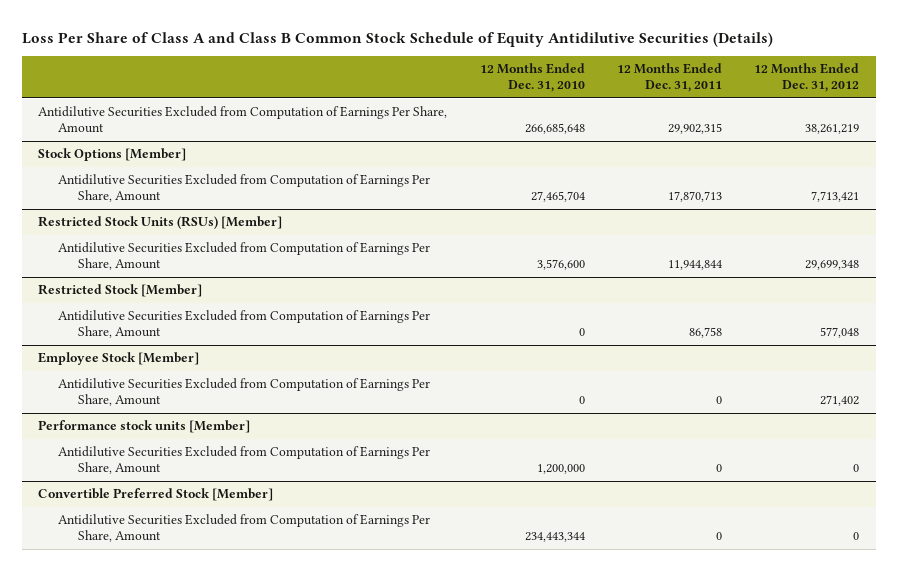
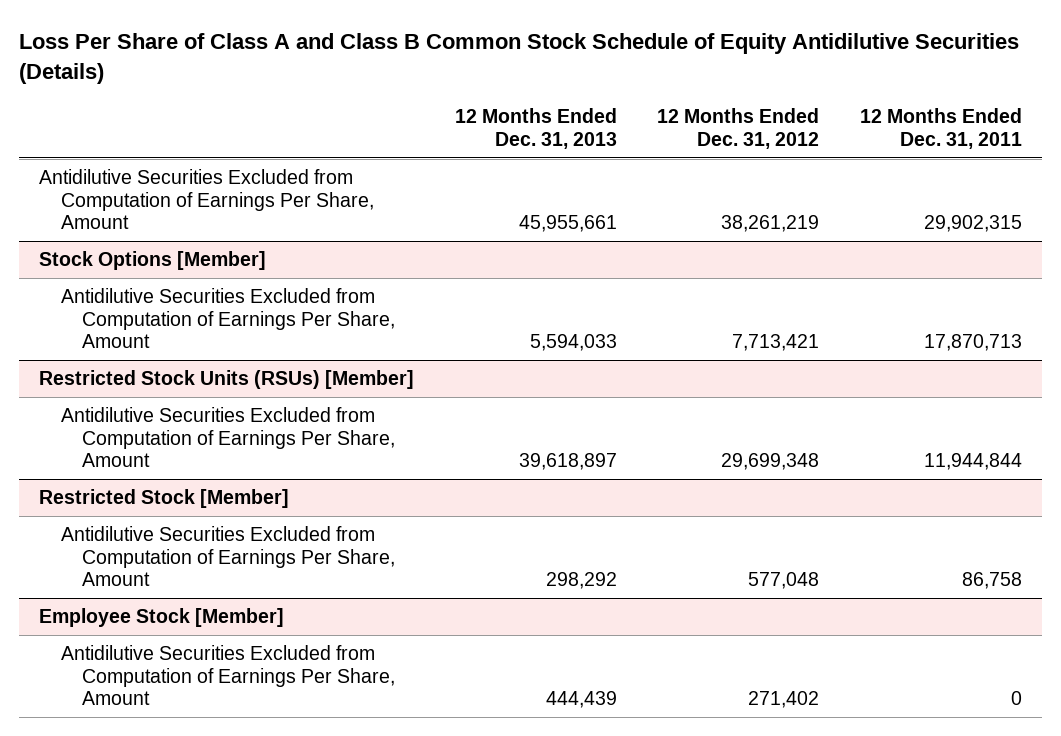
[479,63,585,93] 12 Months Ended Dec. 31, 2010 -> none
none -> [454,108,617,149] 12 Months Ended Dec. 31, 2013
[38,420,251,434] Performance stock units [Member] -> none
[58,446,431,475] Antidilutive Securities Excluded from Computation of Earnings Per Share, Amount -> none
[38,488,274,502] Convertible Preferred Stock [Member] -> none
[58,514,431,543] Antidilutive Securities Excluded from Computation of Earnings Per Share, Amount -> none

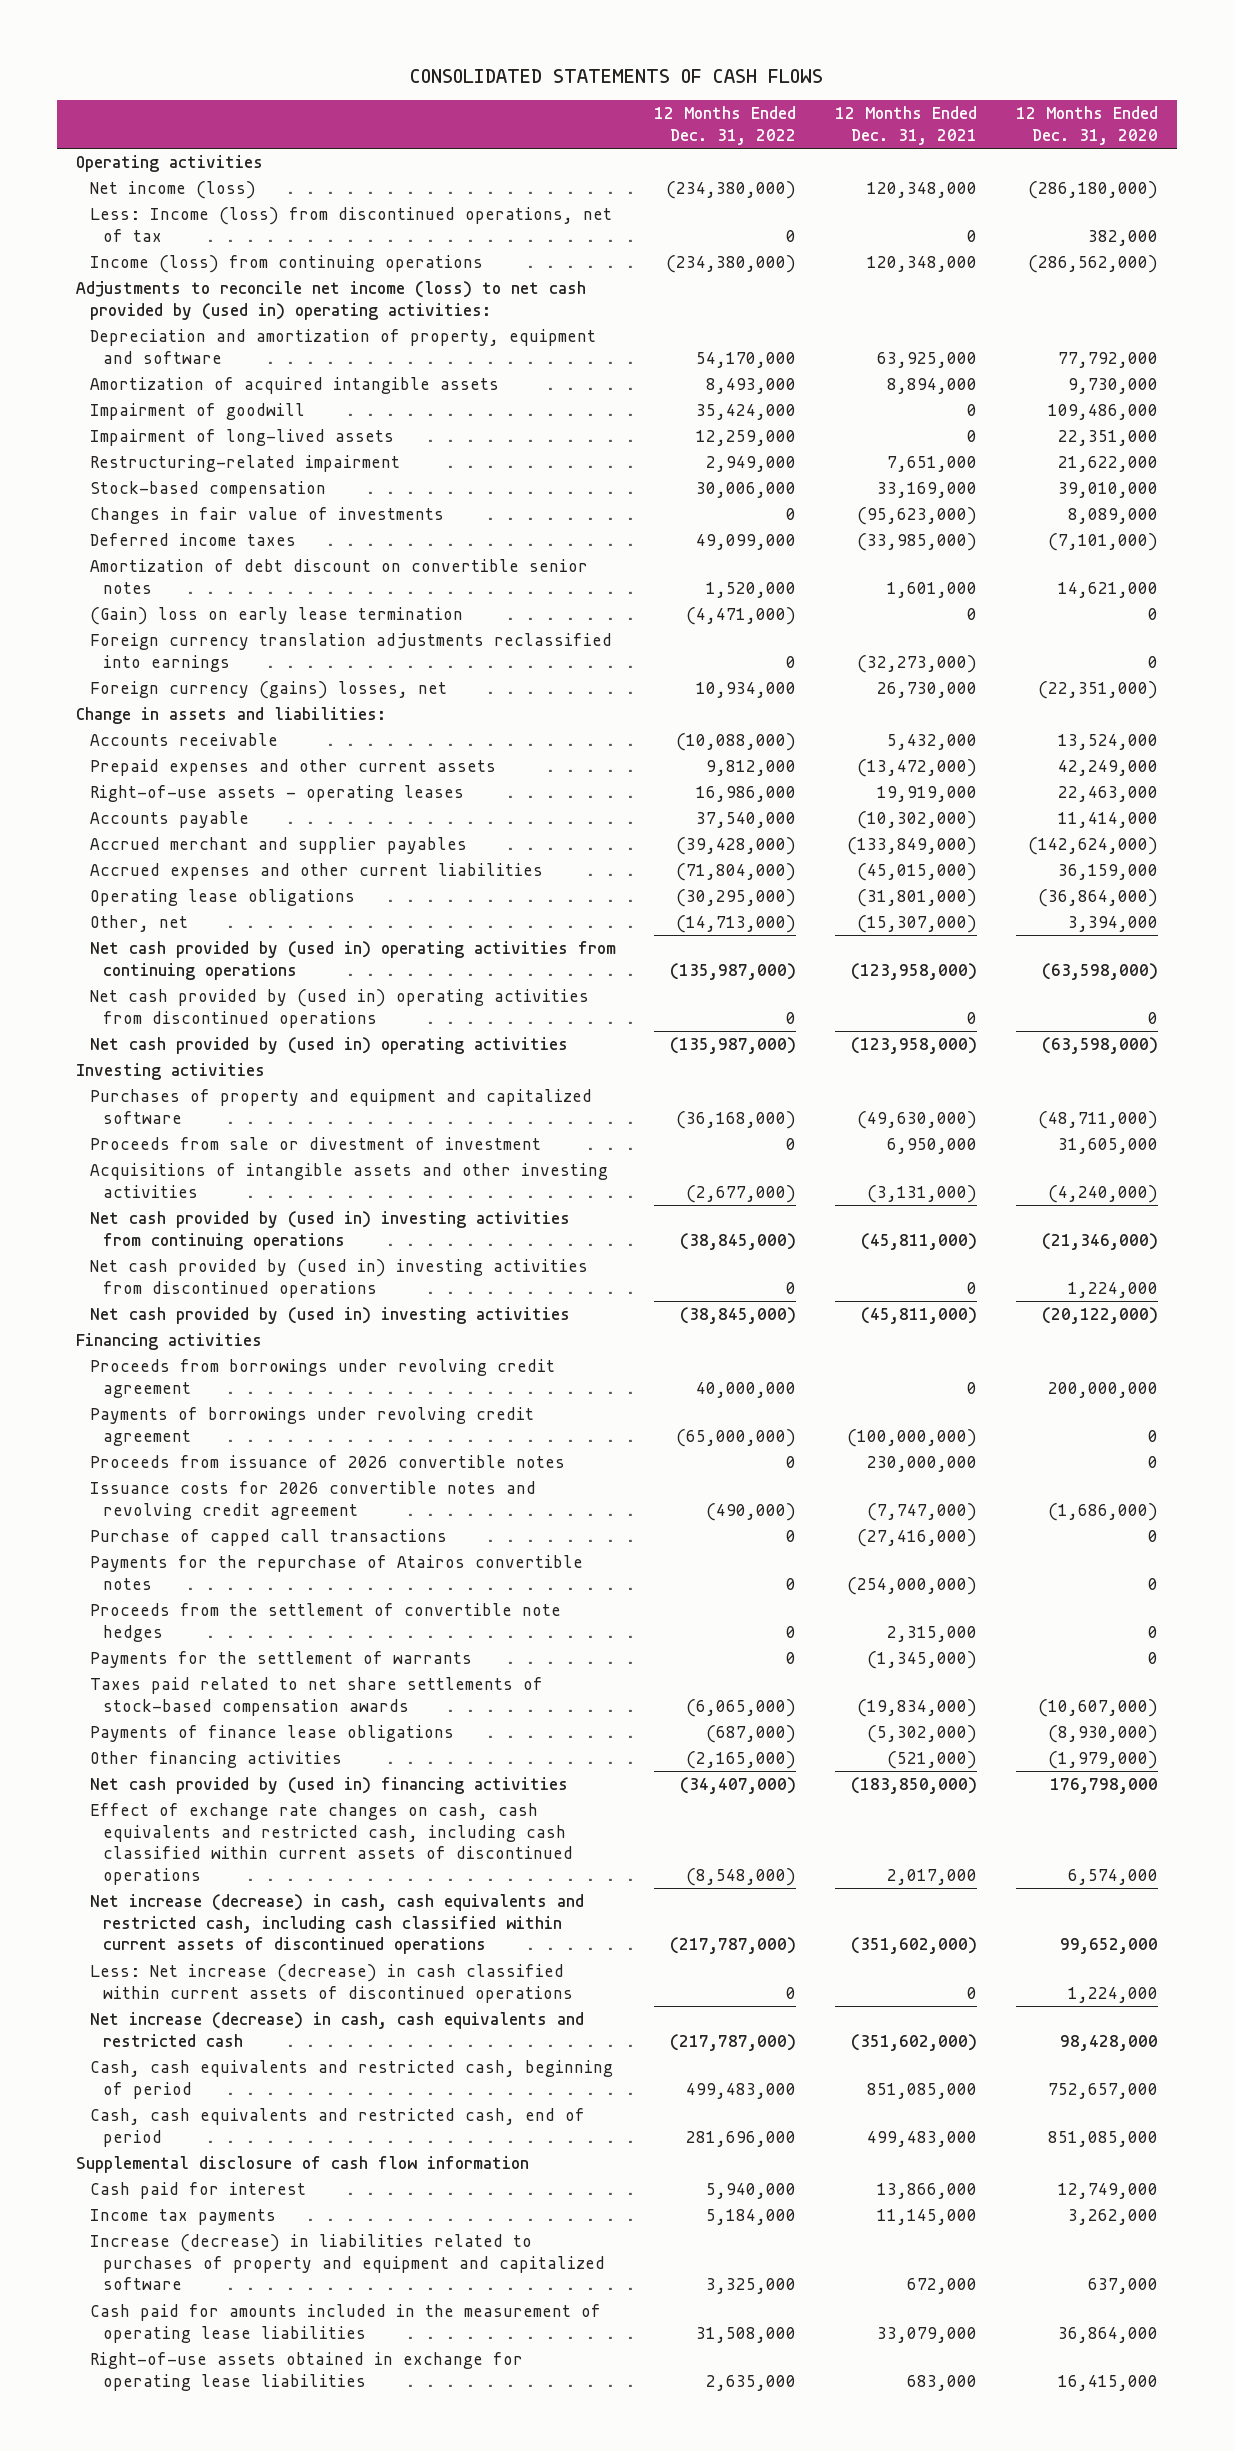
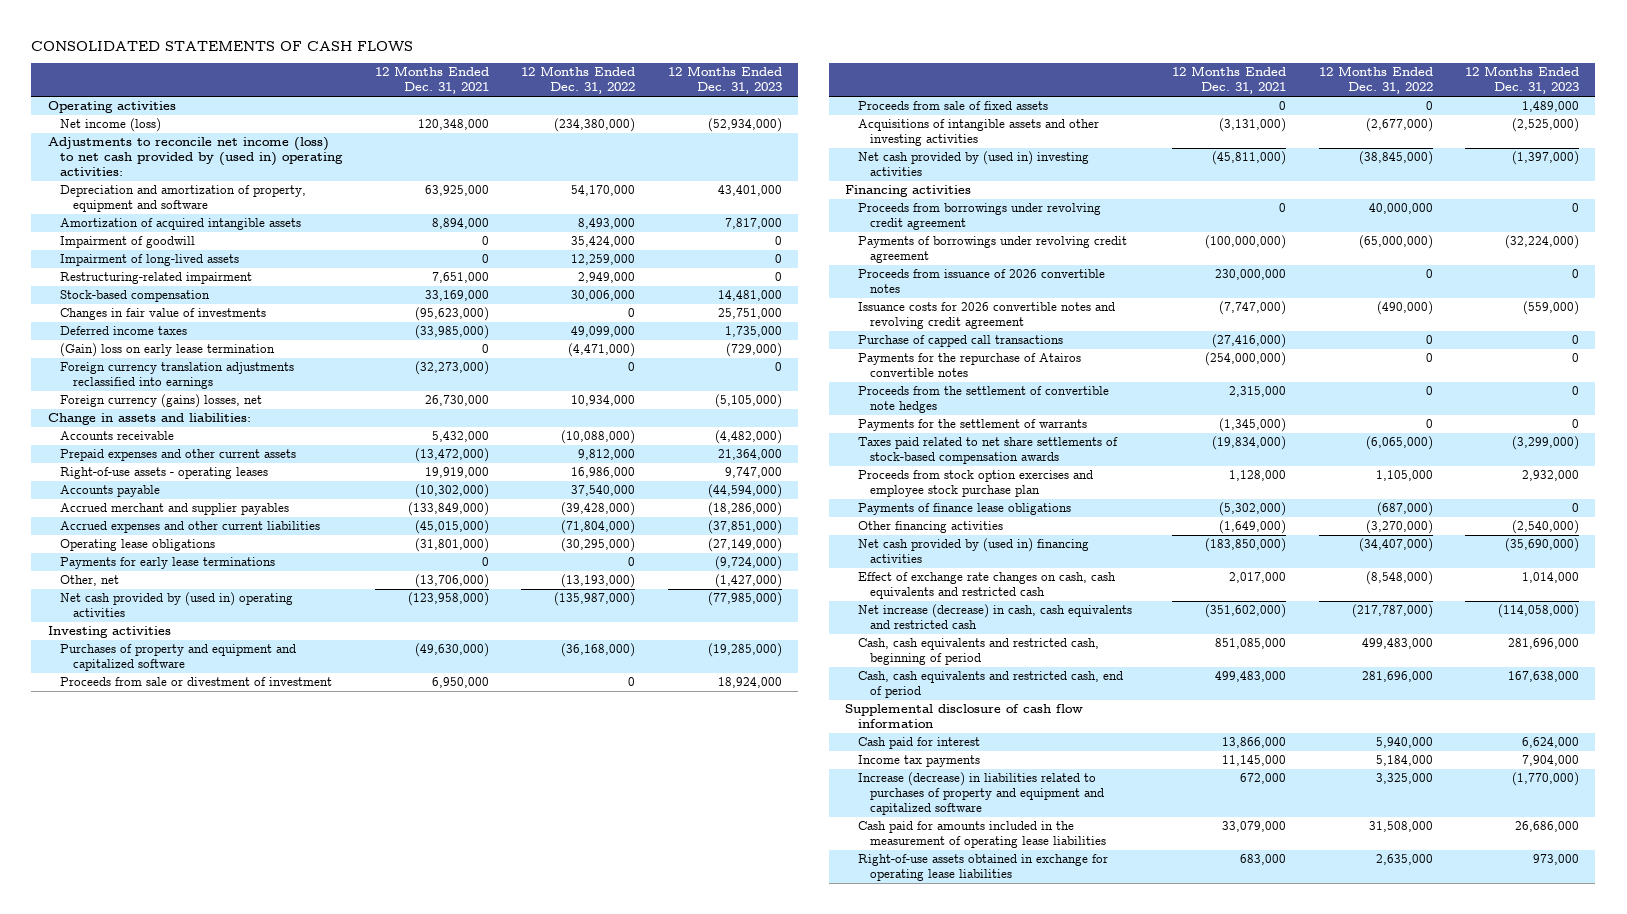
[1015,106,1158,145] 12 Months Ended Dec. 31, 2020 -> none
none -> [667,66,782,95] 12 Months Ended Dec. 31, 2023
[89,207,612,242] Less: Income (loss) from discontinued operations, net of tax -> none
[89,255,483,274] Income (loss) from continuing operations -> none
[89,559,588,594] Amortization of debt discount on convertible senior notes -> none
[89,941,616,980] Net cash provided by (used in) operating activities from continuing operations -> none
[89,989,589,1028] Net cash provided by (used in) operating activities from discontinued operations -> none
none -> [60,557,276,570] Payments for early lease terminations
[676,915,797,934] (14,713,000) -> [561,574,636,589] (13,193,000)
[857,915,978,934] (15,307,000) -> [414,574,489,589] (13,706,000)
none -> [857,101,1048,111] Proceeds from sale of fixed assets
[89,1211,570,1250] Net cash provided by (used in) investing activities from continuing operations -> none
[89,1259,588,1298] Net cash provided by (used in) investing activities from discontinued operations -> none
none -> [857,470,1093,498] Proceeds from stock option exercises and employee stock purchase plan
[686,1751,797,1770] (2,165,000) -> [1365,520,1433,535] (3,270,000)
[887,1751,978,1770] (521,000) -> [1219,520,1287,535] (1,649,000)
[89,1894,584,1955] Net increase (decrease) in cash, cash equivalents and restricted cash, including cash classified within current assets of discontinued operations -> none
[89,1964,573,2003] Less: Net increase (decrease) in cash classified within current assets of discontinued operations -> none
[89,1803,573,1886] Effect of exchange rate changes on cash, cash equivalents and restricted cash, including cash classified within current assets of discontinued operations -> [857,572,1116,600] Effect of exchange rate changes on cash, cash equivalents and restricted cash

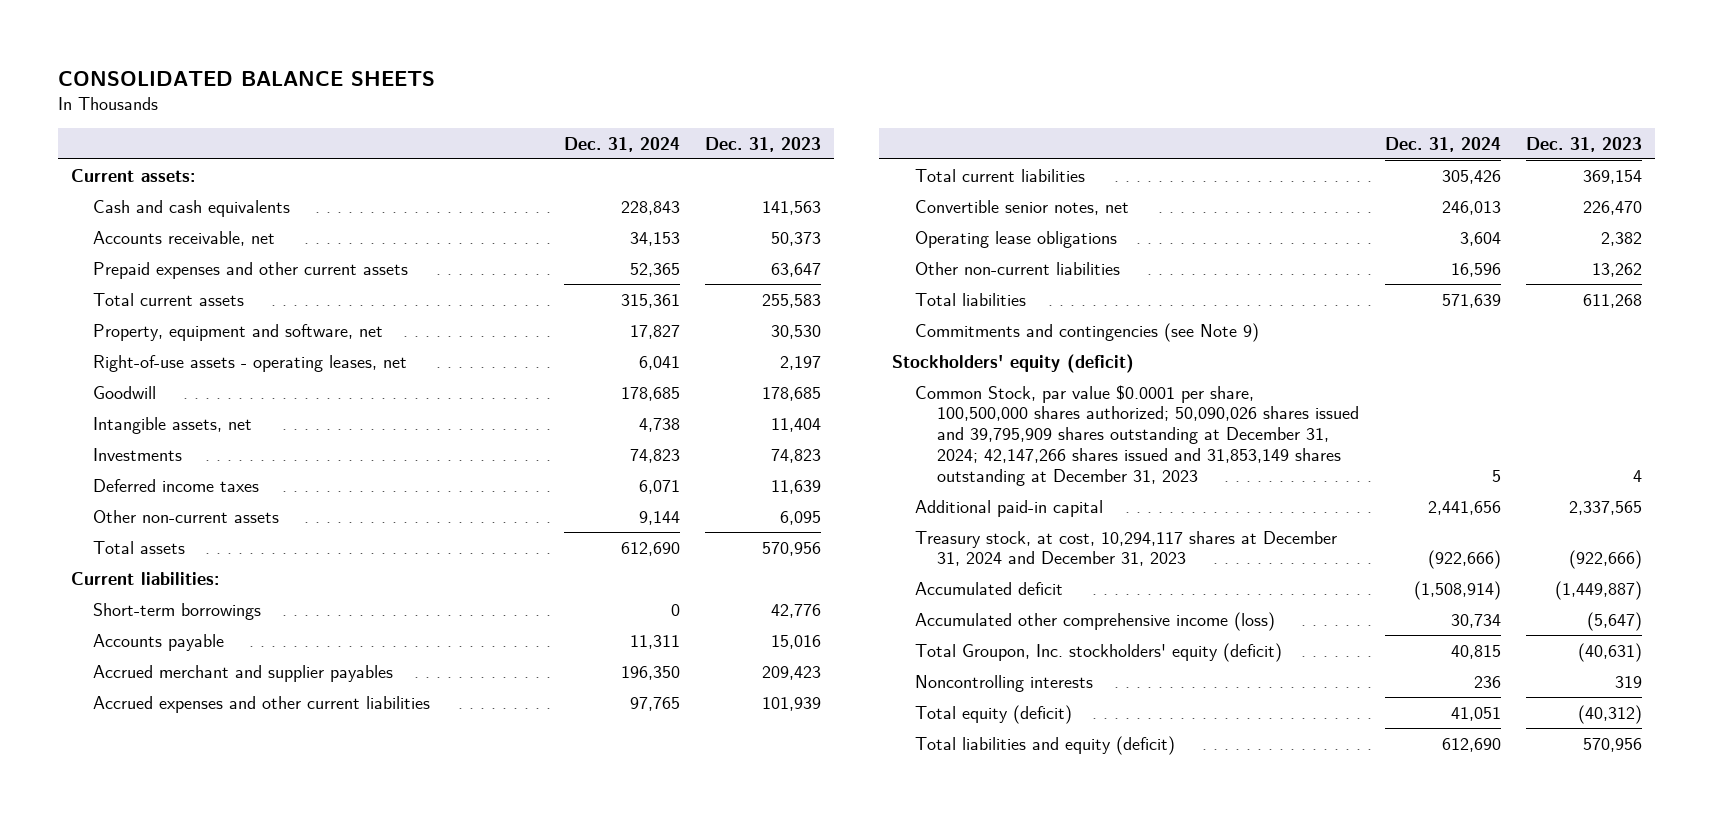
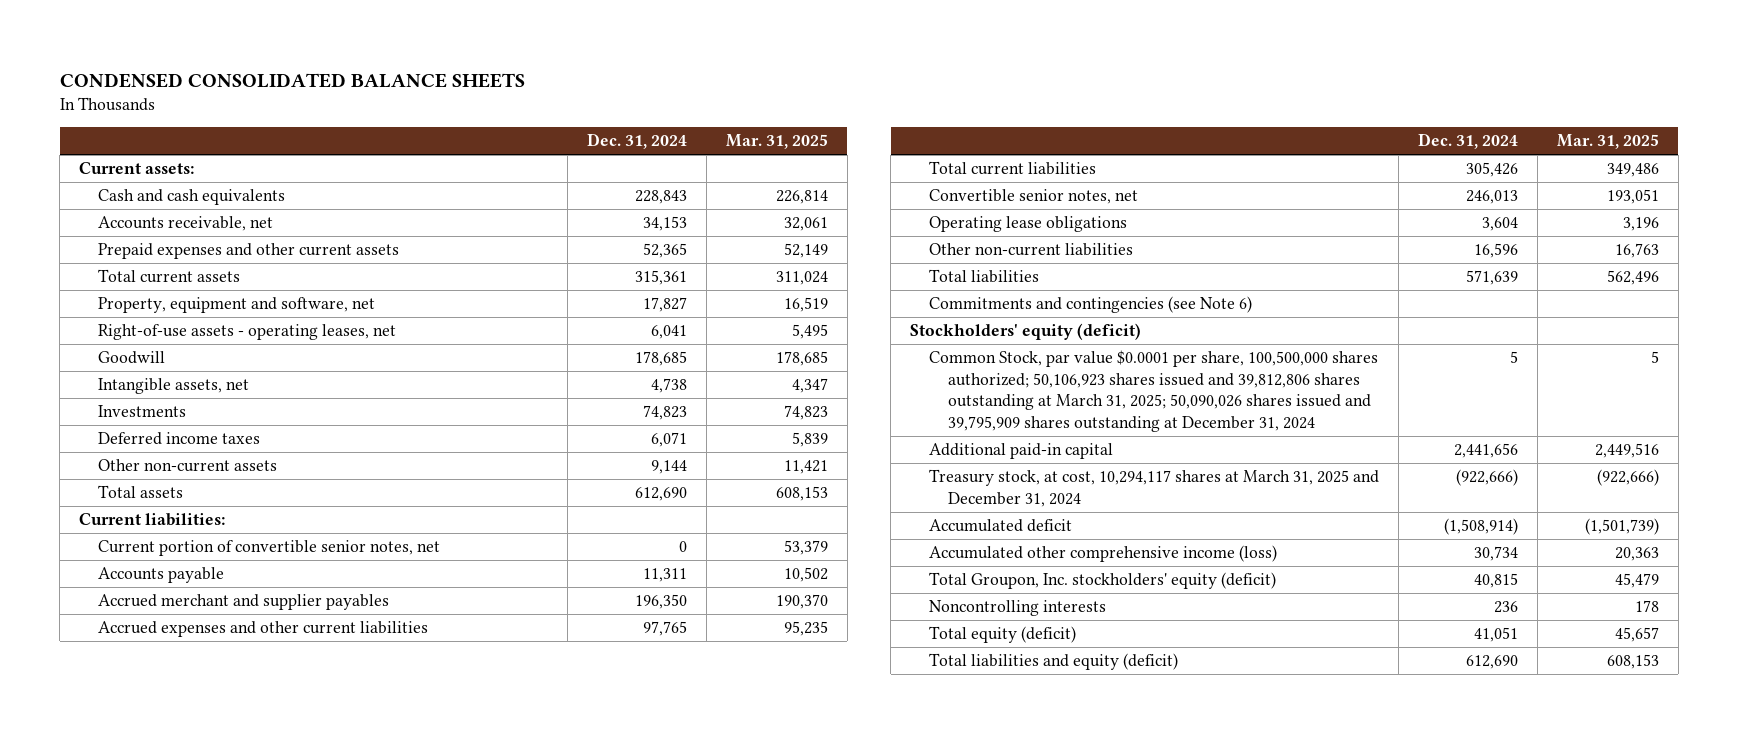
[57,70,435,86] CONSOLIDATED BALANCE SHEETS -> [59,72,525,88] CONDENSED CONSOLIDATED BALANCE SHEETS
[705,136,822,152] Dec. 31, 2023 -> none
none -> [726,134,829,150] Mar. 31, 2025
[93,602,262,620] Short-term borrowings -> none
none -> [98,540,441,557] Current portion of convertible senior notes, net
[914,322,1259,342] Commitments and contingencies (see Note 9) -> [928,296,1252,314] Commitments and contingencies (see Note 6)
[914,384,1360,486] Common Stock, par value $0.0001 per share, 100,500,000 shares authorized; 50,090,026 shares issued and 39,795,909 shares outstanding at December 31, 2024; 42,147,266 shares issued and 31,853,149 shares outstanding at December 31, 2023 -> [928,350,1378,433] Common Stock, par value $0.0001 per share, 100,500,000 shares authorized; 50,106,923 shares issued and 39,812,806 shares outstanding at March 31, 2025; 50,090,026 shares issued and 39,795,909 shares outstanding at December 31, 2024
[914,530,1337,567] Treasury stock, at cost, 10,294,117 shares at December 31, 2024 and December 31, 2023 -> [928,469,1379,507] Treasury stock, at cost, 10,294,117 shares at March 31, 2025 and December 31, 2024

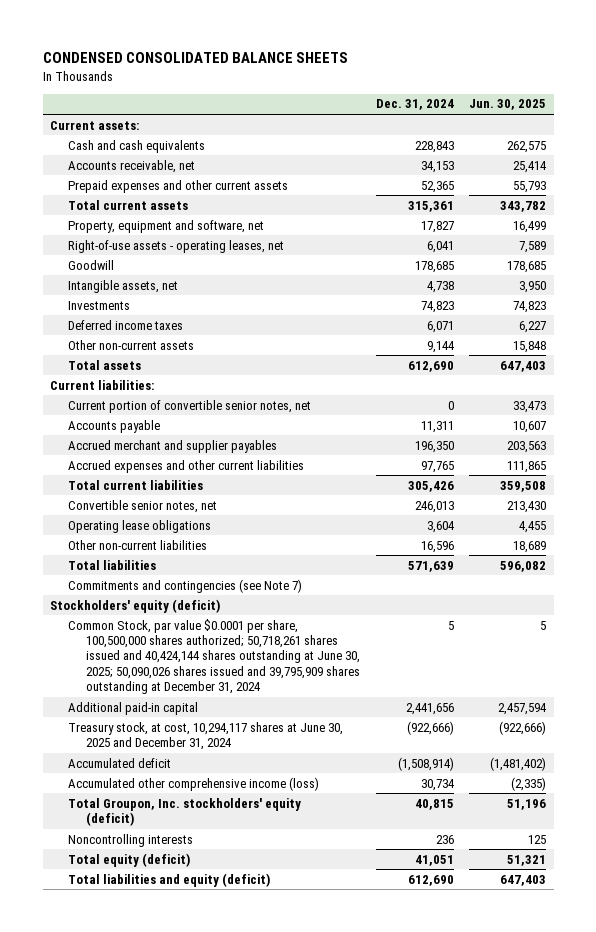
[726,134,829,150] Mar. 31, 2025 -> none
none -> [468,99,546,111] Jun. 30, 2025
[928,296,1252,314] Commitments and contingencies (see Note 6) -> [68,578,303,593] Commitments and contingencies (see Note 7)
[928,350,1378,433] Common Stock, par value $0.0001 per share, 100,500,000 shares authorized; 50,106,923 shares issued and 39,812,806 shares outstanding at March 31, 2025; 50,090,026 shares issued and 39,795,909 shares outstanding at December 31, 2024 -> [68,618,361,695] Common Stock, par value $0.0001 per share, 100,500,000 shares authorized; 50,718,261 shares issued and 40,424,144 shares outstanding at June 30, 2025; 50,090,026 shares issued and 39,795,909 shares outstanding at December 31, 2024
[928,469,1379,507] Treasury stock, at cost, 10,294,117 shares at March 31, 2025 and December 31, 2024 -> [68,721,344,751] Treasury stock, at cost, 10,294,117 shares at June 30, 2025 and December 31, 2024

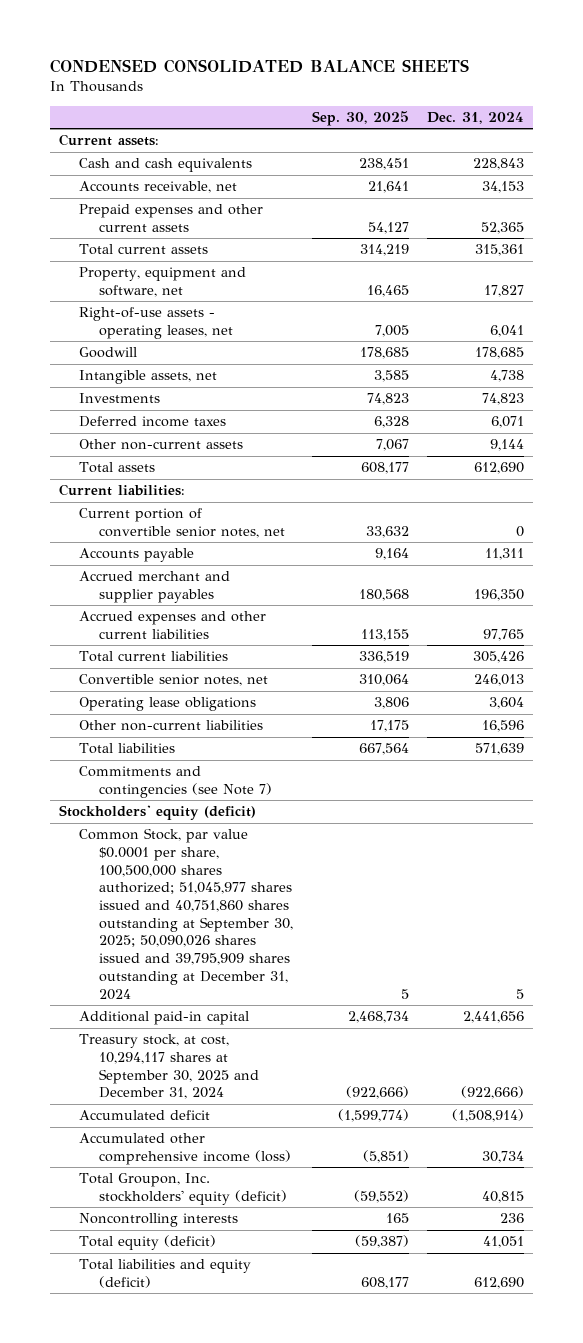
[468,99,546,111] Jun. 30, 2025 -> none
none -> [311,110,409,126] Sep. 30, 2025
[68,618,361,695] Common Stock, par value $0.0001 per share, 100,500,000 shares authorized; 50,718,261 shares issued and 40,424,144 shares outstanding at June 30, 2025; 50,090,026 shares issued and 39,795,909 shares outstanding at December 31, 2024 -> [78,828,294,1000] Common Stock, par value $0.0001 per share, 100,500,000 shares authorized; 51,045,977 shares issued and 40,751,860 shares outstanding at September 30, 2025; 50,090,026 shares issued and 39,795,909 shares outstanding at December 31, 2024
[68,721,344,751] Treasury stock, at cost, 10,294,117 shares at June 30, 2025 and December 31, 2024 -> [78,1034,260,1100] Treasury stock, at cost, 10,294,117 shares at September 30, 2025 and December 31, 2024

